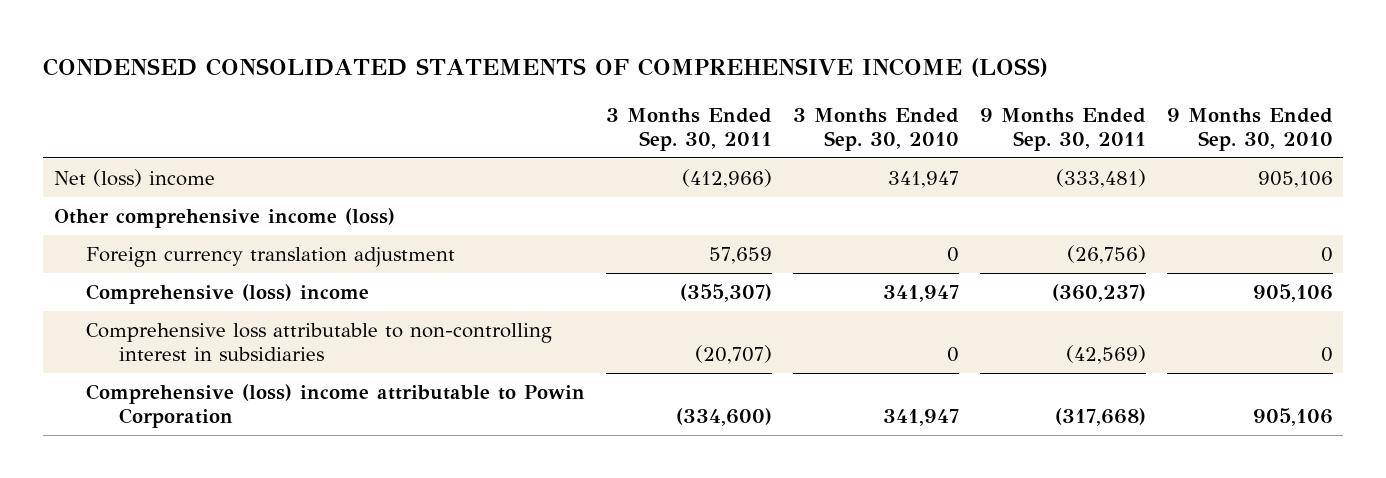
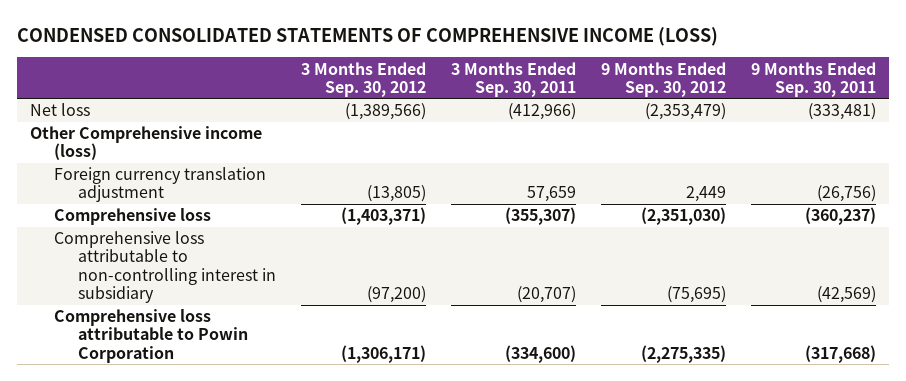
[792,107,959,152] 3 Months Ended Sep. 30, 2010 -> none
[1166,107,1333,152] 9 Months Ended Sep. 30, 2010 -> none
none -> [301,61,427,97] 3 Months Ended Sep. 30, 2012
none -> [601,61,727,97] 9 Months Ended Sep. 30, 2012
[53,168,215,187] Net (loss) income -> [29,103,90,117] Net loss
[53,207,395,228] Other comprehensive income (loss) -> [29,126,262,161] Other Comprehensive income (loss)
[86,283,370,304] Comprehensive (loss) income -> [54,208,212,226] Comprehensive loss
[86,322,553,362] Comprehensive loss attributable to non-controlling interest in subsidiaries -> [54,231,277,304] Comprehensive loss attributable to non-controlling interest in subsidiary
[86,383,586,429] Comprehensive (loss) income attributable to Powin Corporation -> [54,309,249,363] Comprehensive loss attributable to Powin Corporation

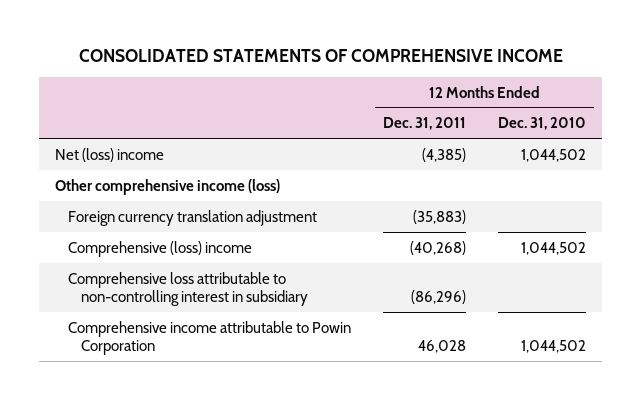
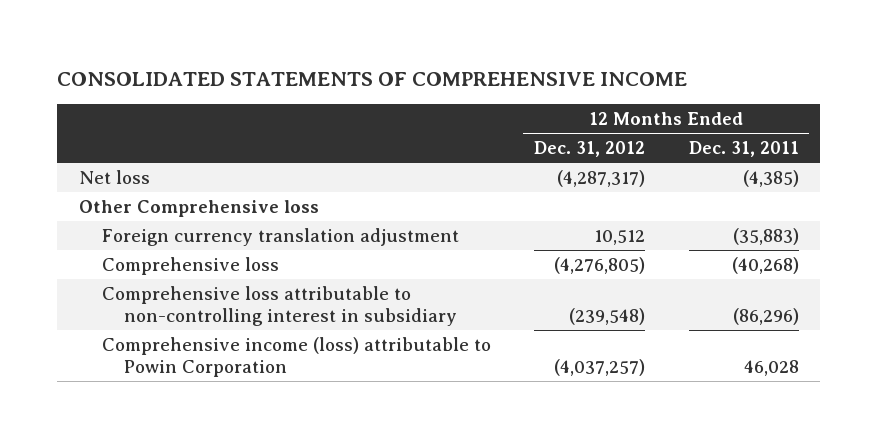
[498,117,587,131] Dec. 31, 2010 -> none
none -> [534,141,646,158] Dec. 31, 2012
[54,147,164,162] Net (loss) income -> [79,169,151,184] Net loss
[54,178,280,195] Other comprehensive income (loss) -> [79,199,320,217] Other Comprehensive loss
[68,240,253,257] Comprehensive (loss) income -> [101,256,279,275] Comprehensive loss
[68,320,352,356] Comprehensive income attributable to Powin Corporation -> [101,336,491,377] Comprehensive income (loss) attributable to Powin Corporation

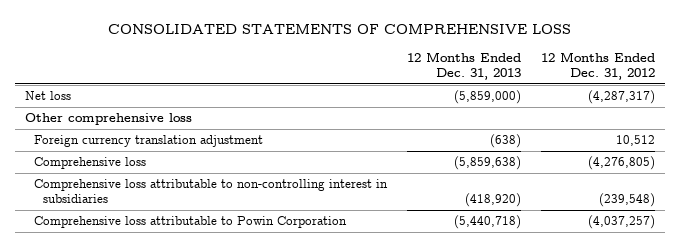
[57,71,688,86] CONSOLIDATED STATEMENTS OF COMPREHENSIVE INCOME -> [107,24,571,35] CONSOLIDATED STATEMENTS OF COMPREHENSIVE LOSS
[688,141,799,158] Dec. 31, 2011 -> none
none -> [406,51,521,80] 12 Months Ended Dec. 31, 2013
[79,199,320,217] Other Comprehensive loss -> [25,113,193,126] Other comprehensive loss
[101,285,458,326] Comprehensive loss attributable to non-controlling interest in subsidiary -> [34,179,389,204] Comprehensive loss attributable to non-controlling interest in subsidiaries
[101,336,491,377] Comprehensive income (loss) attributable to Powin Corporation -> [34,216,348,229] Comprehensive loss attributable to Powin Corporation

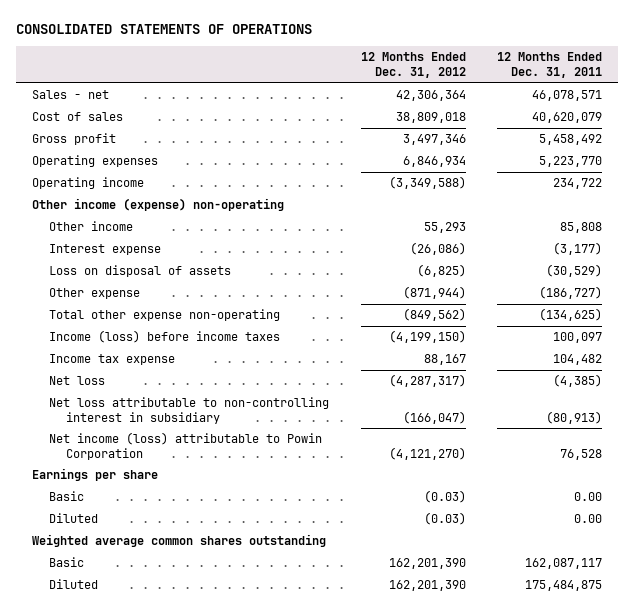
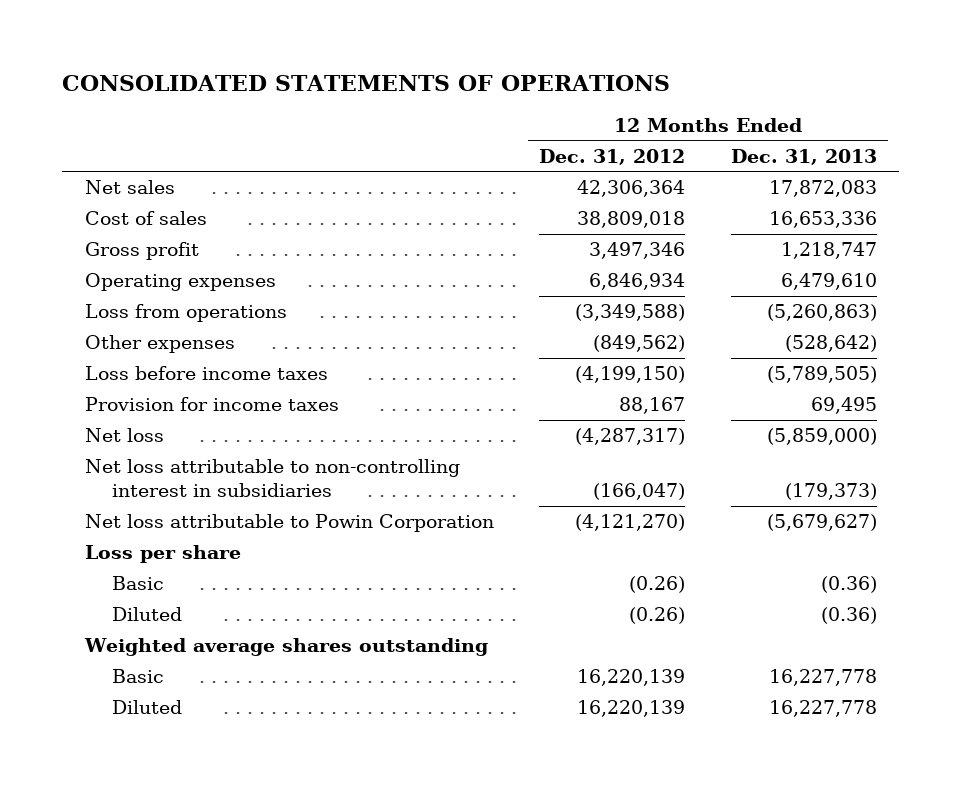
[497,52,603,79] 12 Months Ended Dec. 31, 2011 -> none
none -> [730,148,877,165] Dec. 31, 2013
[32,90,110,100] Sales - net -> [85,180,176,195] Net sales
[32,198,285,212] Other income (expense) non-operating -> none
[49,221,134,232] Other income -> none
[49,244,162,256] Interest expense -> none
[49,265,232,278] Loss on disposal of assets -> none
[49,288,141,300] Other expense -> none
[32,177,145,190] Operating income -> [85,304,288,323] Loss from operations
[49,309,281,322] Total other expense non-operating -> [85,335,236,354] Other expenses
[49,330,281,344] Income (loss) before income taxes -> [85,366,329,381] Loss before income taxes
[49,354,176,366] Income tax expense -> [85,397,340,412] Provision for income taxes
[49,397,330,424] Net loss attributable to non-controlling interest in subsidiary -> [85,459,461,498] Net loss attributable to non-controlling interest in subsidiaries
[49,432,323,460] Net income (loss) attributable to Powin Corporation -> [85,514,495,533] Net loss attributable to Powin Corporation
[32,468,159,482] Earnings per share -> [85,545,242,564] Loss per share
[423,490,466,504] (0.03) -> [629,576,686,594] (0.26)
[423,512,466,526] (0.03) -> [629,607,686,625] (0.26)
[32,534,327,548] Weighted average common shares outstanding -> [84,638,489,657] Weighted average shares outstanding
[388,558,466,570] 162,201,390 -> [577,669,686,687] 16,220,139
[388,580,466,592] 162,201,390 -> [577,700,686,718] 16,220,139

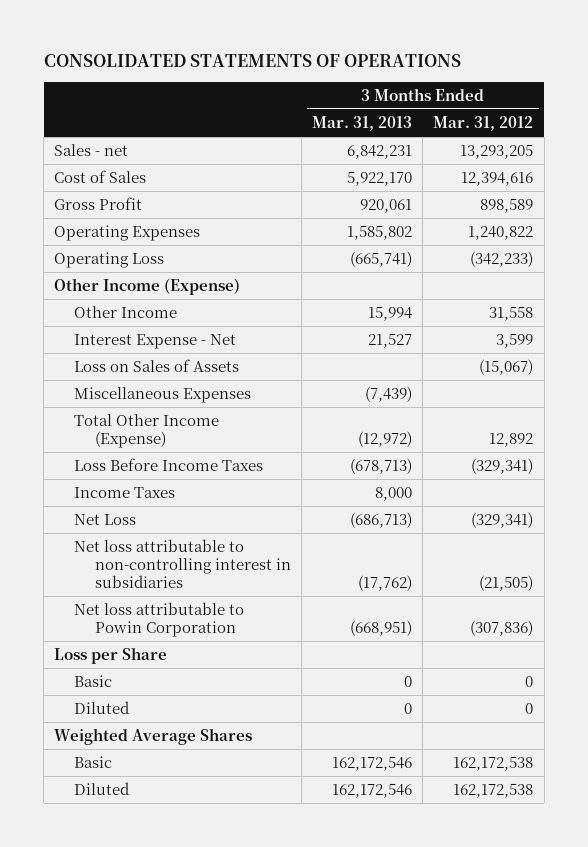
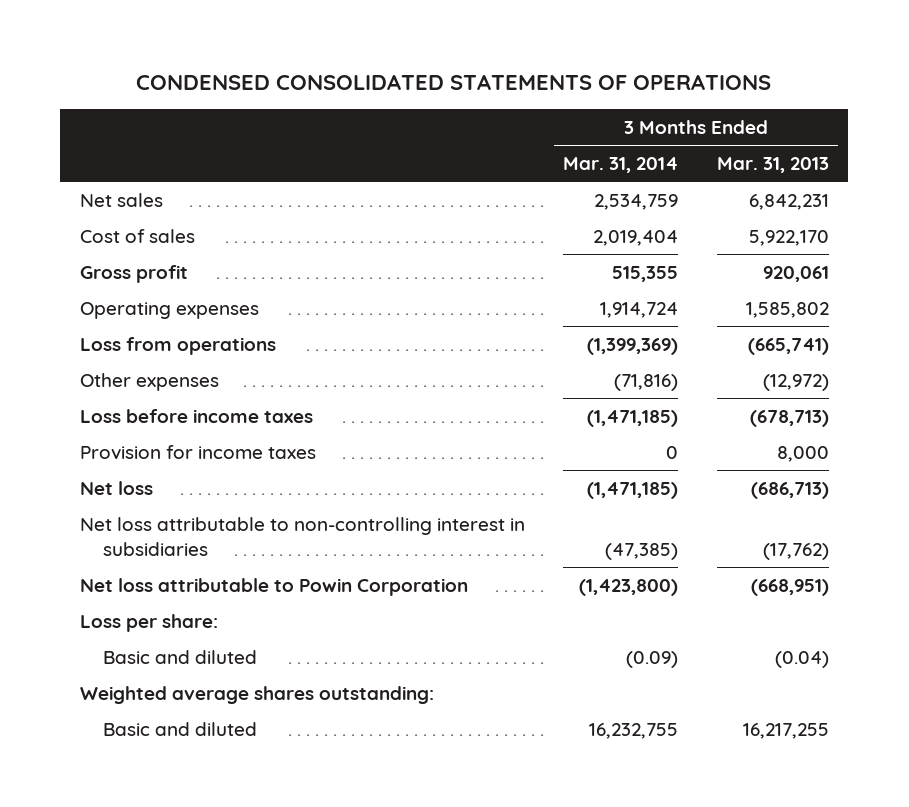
[43,53,461,67] CONSOLIDATED STATEMENTS OF OPERATIONS -> [136,74,772,91] CONDENSED CONSOLIDATED STATEMENTS OF OPERATIONS
[433,115,534,131] Mar. 31, 2012 -> none
none -> [563,157,679,174] Mar. 31, 2014
[54,278,241,296] Other Income (Expense) -> none
[74,306,178,319] Other Income -> none
[74,334,237,350] Interest Expense - Net -> none
[74,359,240,373] Loss on Sales of Assets -> none
[74,387,252,404] Miscellaneous Expenses -> none
[54,144,129,157] Sales - net -> [79,192,163,207] Net sales
[54,170,147,184] Cost of Sales -> [79,228,195,243] Cost of sales
[54,197,143,211] Gross Profit -> [79,264,188,283] Gross profit
[54,225,201,242] Operating Expenses -> [79,301,259,319] Operating expenses
[54,252,165,269] Operating Loss -> [79,336,276,355] Loss from operations
[74,414,220,448] Total Other Income (Expense) -> [79,372,219,391] Other expenses
[74,458,264,472] Loss Before Income Taxes -> [79,408,313,423] Loss before income taxes
[74,487,176,499] Income Taxes -> [79,444,316,460] Provision for income taxes
[74,514,137,526] Net Loss -> [79,480,153,495] Net loss
[74,675,113,688] Basic -> none
[74,701,131,715] Diluted -> none
[74,756,113,769] Basic -> none
[74,782,131,796] Diluted -> none
[54,647,168,665] Loss per Share -> [79,613,218,632] Loss per share:
none -> [102,649,257,664] Basic and diluted
[54,728,253,746] Weighted Average Shares -> [79,685,434,704] Weighted average shares outstanding:
none -> [102,721,257,736] Basic and diluted

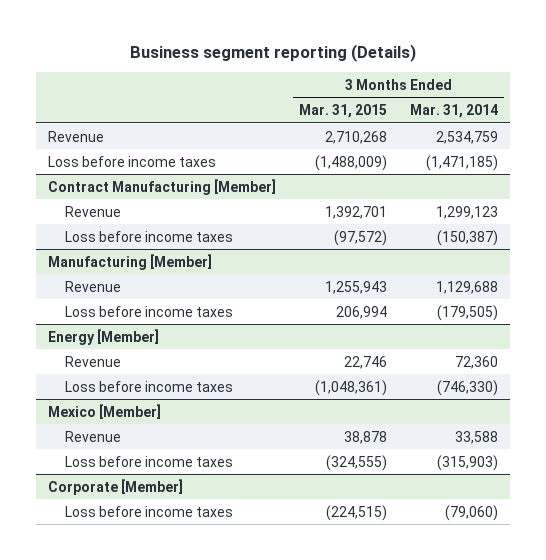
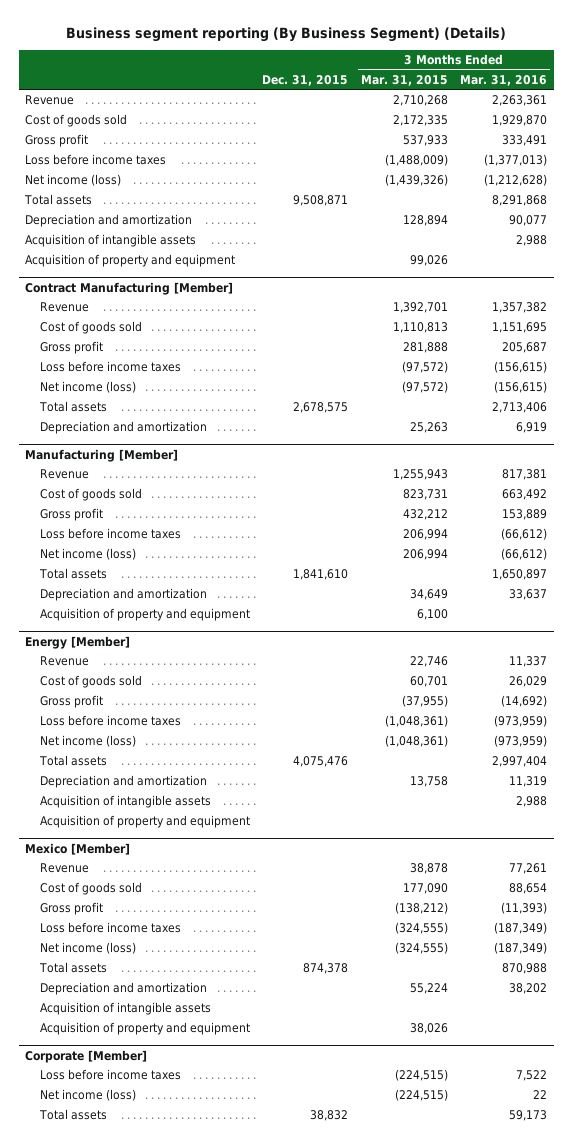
[129,43,416,62] Business segment reporting (Details) -> [66,26,507,42] Business segment reporting (By Business Segment) (Details)
[410,104,499,119] Mar. 31, 2014 -> none
none -> [262,74,349,86] Dec. 31, 2015
none -> [460,74,548,86] Mar. 31, 2016
none -> [24,114,127,128] Cost of goods sold
none -> [24,134,88,148] Gross profit
none -> [24,174,121,187] Net income (loss)
none -> [23,194,92,206] Total assets
none -> [24,214,192,228] Depreciation and amortization
none -> [24,234,196,248] Acquisition of intangible assets
none -> [24,254,235,268] Acquisition of property and equipment
none -> [39,321,142,335] Cost of goods sold
none -> [39,341,103,355] Gross profit
none -> [39,381,136,394] Net income (loss)
none -> [38,401,107,413] Total assets
none -> [39,421,207,435] Depreciation and amortization
none -> [39,488,142,502] Cost of goods sold
none -> [39,508,103,522] Gross profit
none -> [39,548,136,561] Net income (loss)
none -> [38,568,107,580] Total assets
none -> [39,588,207,602] Depreciation and amortization
none -> [39,608,250,622] Acquisition of property and equipment
none -> [39,675,142,689] Cost of goods sold
none -> [39,695,103,709] Gross profit
none -> [39,735,136,748] Net income (loss)
none -> [38,755,107,767] Total assets
none -> [39,775,207,789] Depreciation and amortization
none -> [39,795,211,809] Acquisition of intangible assets
none -> [39,815,250,829] Acquisition of property and equipment
none -> [39,882,142,896] Cost of goods sold
none -> [39,902,103,916] Gross profit
none -> [39,942,136,955] Net income (loss)
none -> [38,962,107,974] Total assets
none -> [39,982,207,996] Depreciation and amortization
none -> [39,1002,211,1016] Acquisition of intangible assets
none -> [39,1022,250,1036] Acquisition of property and equipment
none -> [39,1089,136,1102] Net income (loss)
none -> [38,1109,107,1121] Total assets

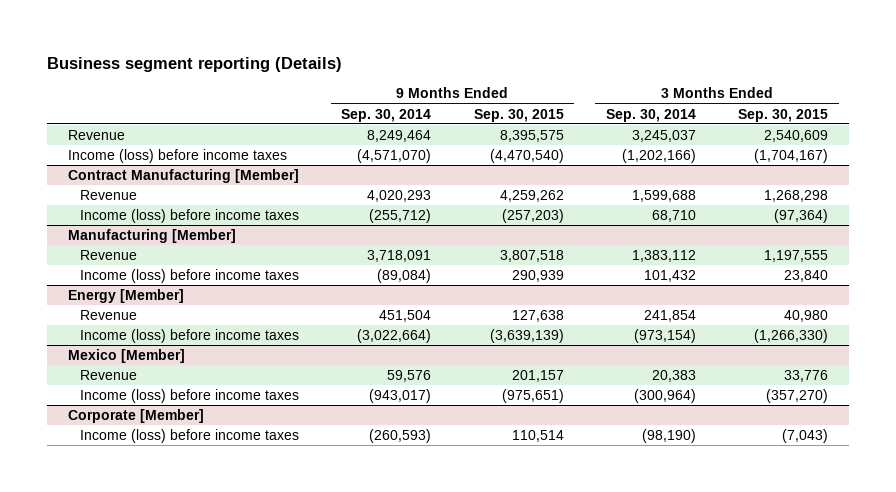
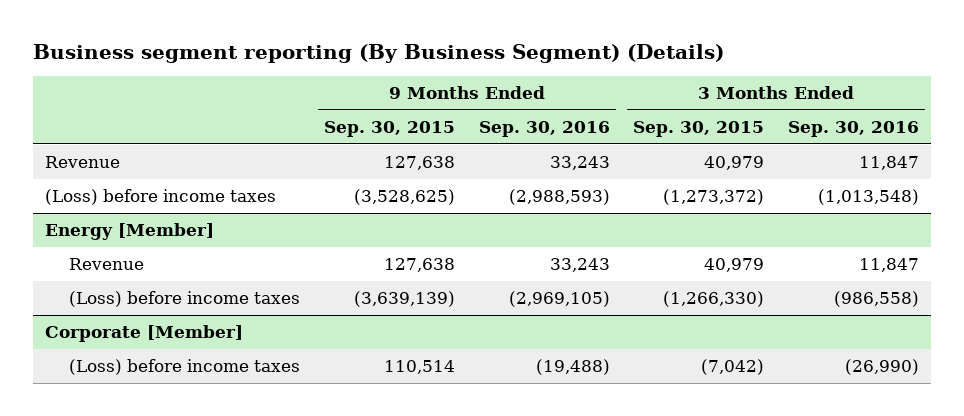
[47,57,343,73] Business segment reporting (Details) -> [33,44,725,64] Business segment reporting (By Business Segment) (Details)
[341,108,432,122] Sep. 30, 2014 -> none
[605,108,696,122] Sep. 30, 2014 -> none
none -> [478,120,610,137] Sep. 30, 2016
none -> [788,120,920,137] Sep. 30, 2016
[68,169,300,184] Contract Manufacturing [Member] -> none
[79,190,137,201] Revenue -> none
[79,209,299,224] Income (loss) before income taxes -> none
[68,229,237,244] Manufacturing [Member] -> none
[79,250,137,261] Revenue -> none
[79,269,299,284] Income (loss) before income taxes -> none
[499,130,564,143] 8,395,575 -> [383,156,455,171] 127,638
[764,130,829,143] 2,540,609 -> [704,156,765,171] 40,979
[68,149,288,164] Income (loss) before income taxes -> [44,189,276,206] (Loss) before income taxes
[489,149,564,164] (4,470,540) -> [353,189,455,206] (3,528,625)
[754,149,829,164] (1,704,167) -> [663,189,765,206] (1,273,372)
[68,349,186,364] Mexico [Member] -> none
[79,370,137,381] Revenue -> none
[79,389,299,404] Income (loss) before income taxes -> none
[784,310,829,323] 40,980 -> [704,258,765,273] 40,979
[79,329,299,344] Income (loss) before income taxes -> [69,291,301,308] (Loss) before income taxes
[79,429,299,444] Income (loss) before income taxes -> [69,359,301,376] (Loss) before income taxes
[782,429,829,444] (7,043) -> [701,359,765,376] (7,042)

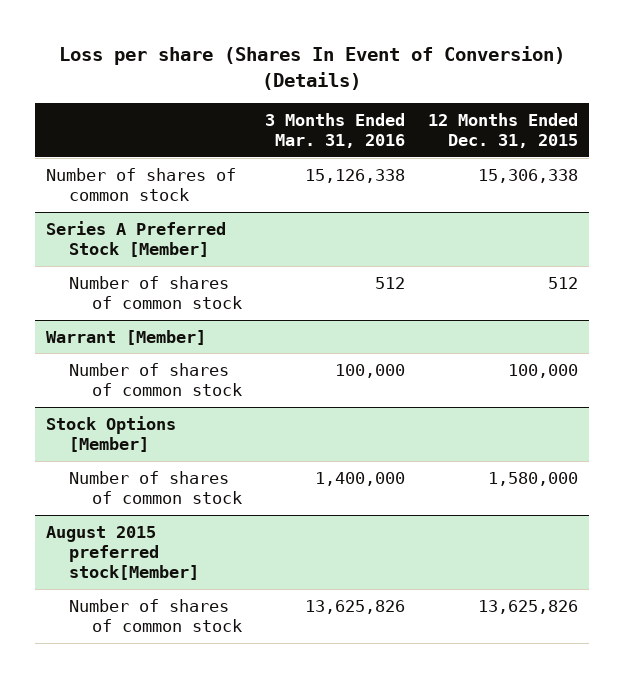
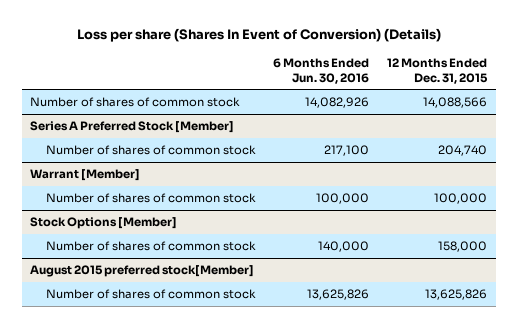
[264,112,405,149] 3 Months Ended Mar. 31, 2016 -> none
none -> [273,57,370,84] 6 Months Ended Jun. 30, 2016
[477,168,578,183] 15,306,338 -> [423,97,488,109] 14,088,566
[547,276,578,289] 512 -> [438,145,488,157] 204,740
[487,471,578,486] 1,580,000 -> [438,241,488,253] 158,000

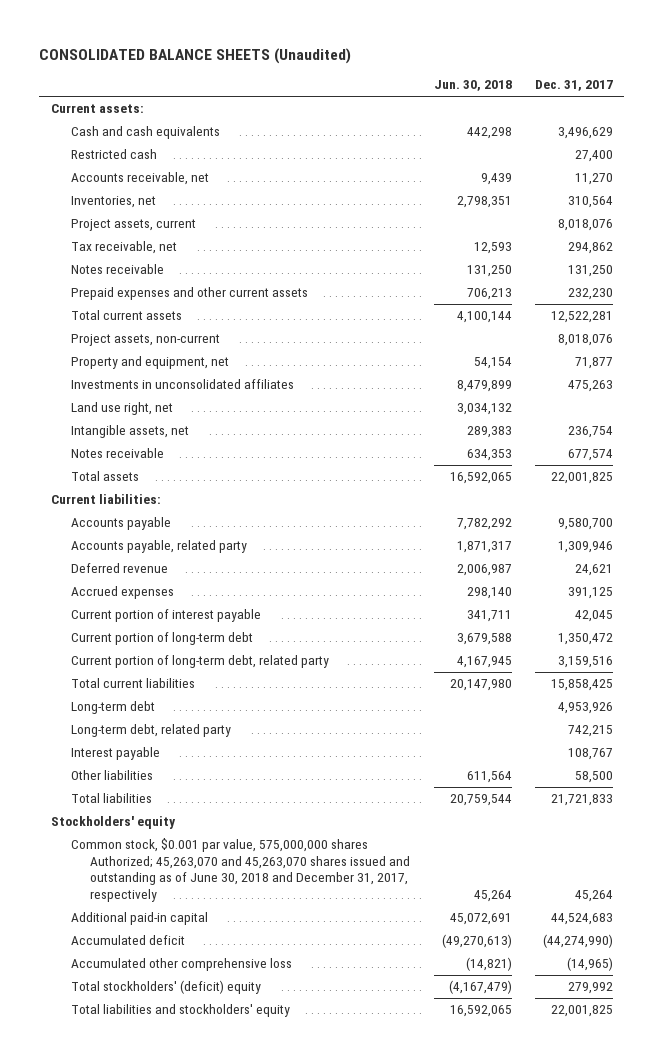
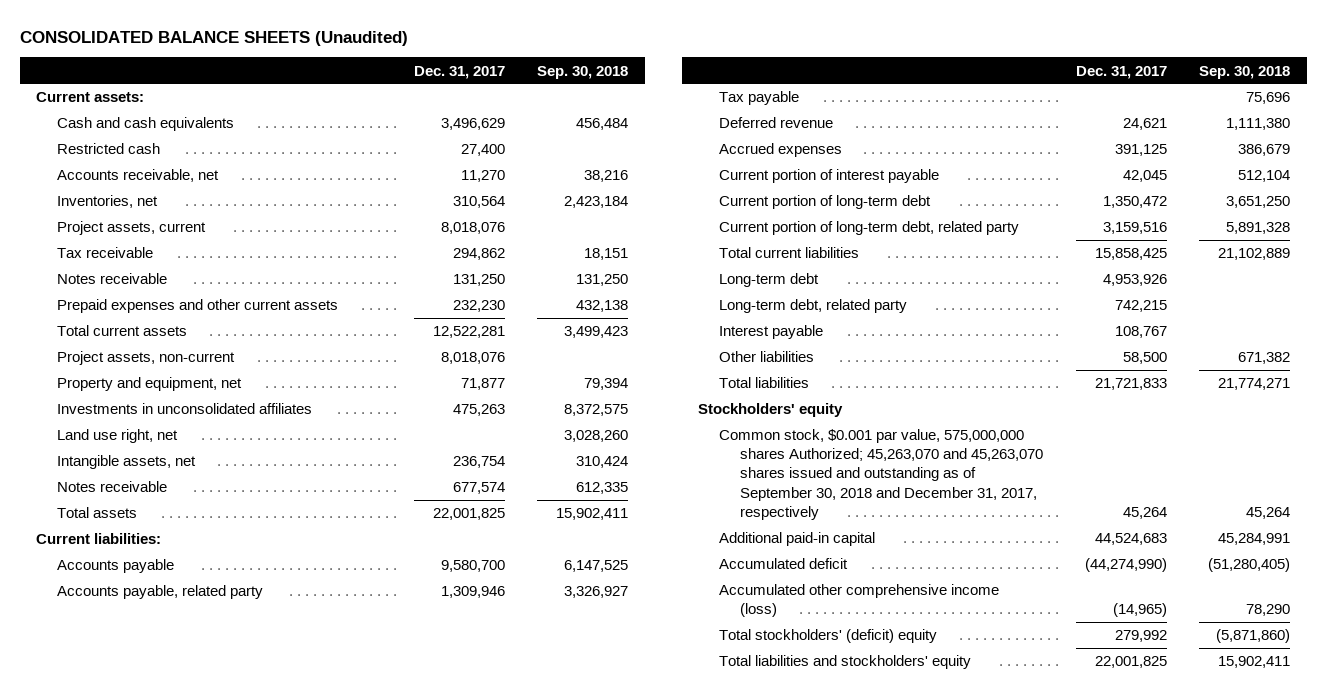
[433,80,512,92] Jun. 30, 2018 -> none
none -> [537,65,629,79] Sep. 30, 2018
[70,241,177,255] Tax receivable, net -> [57,247,154,259] Tax receivable
none -> [718,91,799,106] Tax payable
[70,838,411,902] Common stock, $0.001 par value, 575,000,000 shares Authorized; 45,263,070 and 45,263,070 shares issued and outstanding as of June 30, 2018 and December 31, 2017, respectively -> [718,429,1043,520] Common stock, $0.001 par value, 575,000,000 shares Authorized; 45,263,070 and 45,263,070 shares issued and outstanding as of September 30, 2018 and December 31, 2017, respectively
[70,958,292,972] Accumulated other comprehensive loss -> [718,584,999,618] Accumulated other comprehensive income (loss)

